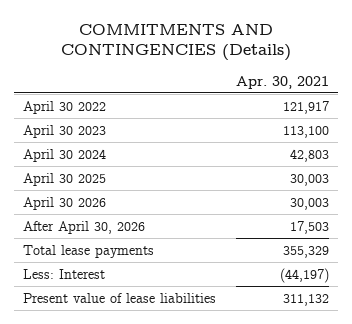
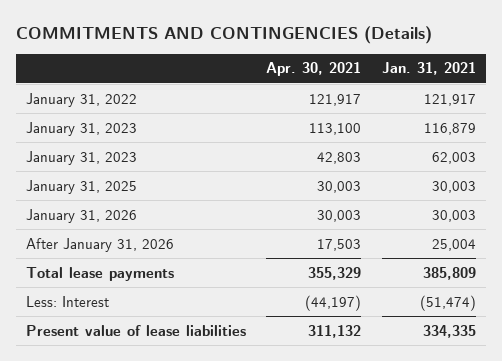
none -> [381,62,476,76] Jan. 31, 2021
[23,100,107,114] April 30 2022 -> [25,92,137,107] January 31, 2022
[23,124,107,138] April 30 2023 -> [25,121,137,136] January 31, 2023
[23,148,107,162] April 30 2024 -> [25,150,137,165] January 31, 2023
[23,172,107,186] April 30 2025 -> [25,179,137,194] January 31, 2025
[23,196,107,210] April 30 2026 -> [25,208,137,223] January 31, 2026
[23,220,146,234] After April 30, 2026 -> [25,237,174,252] After January 31, 2026

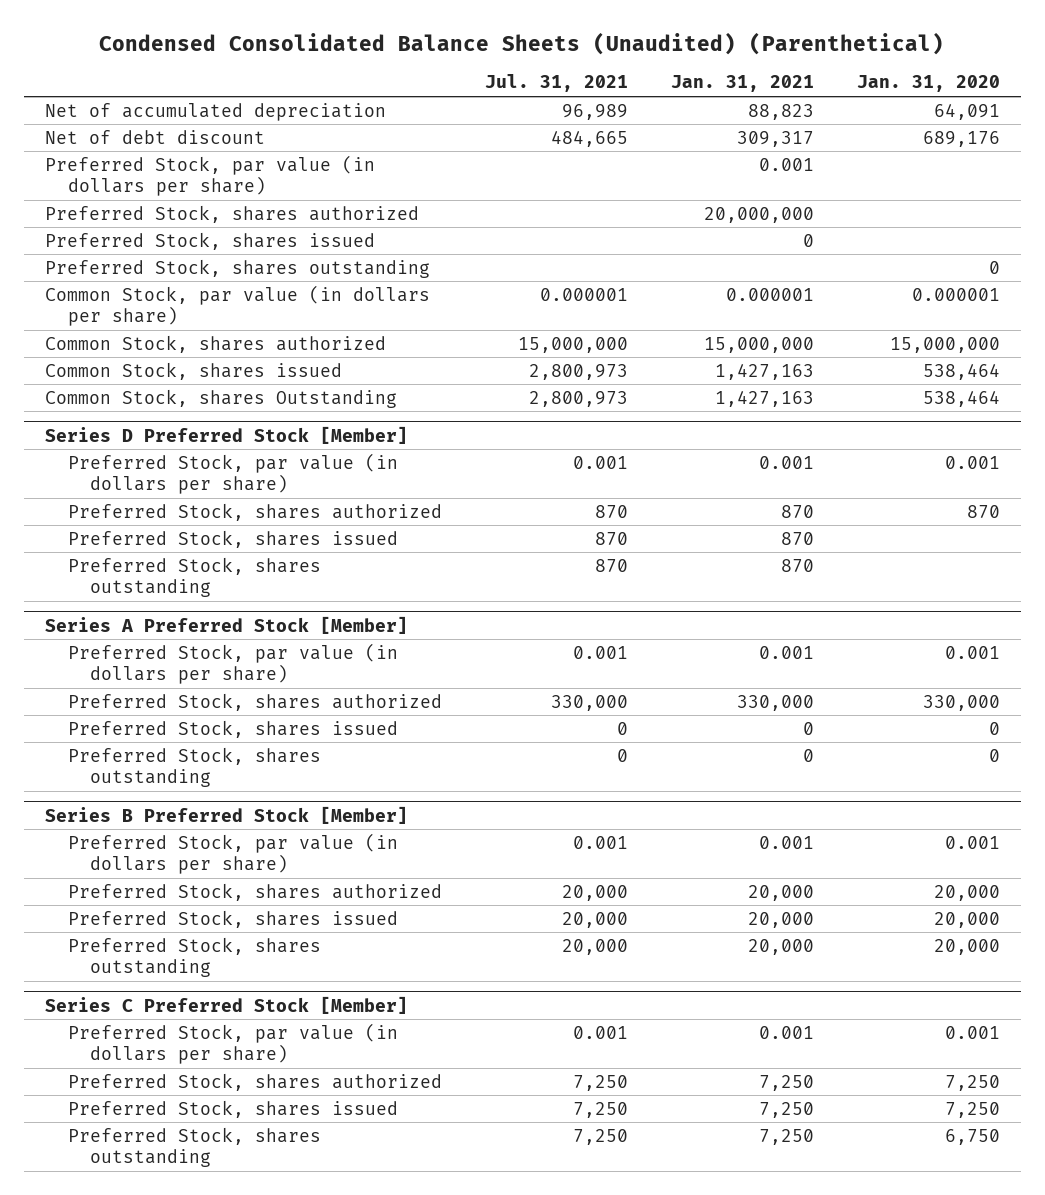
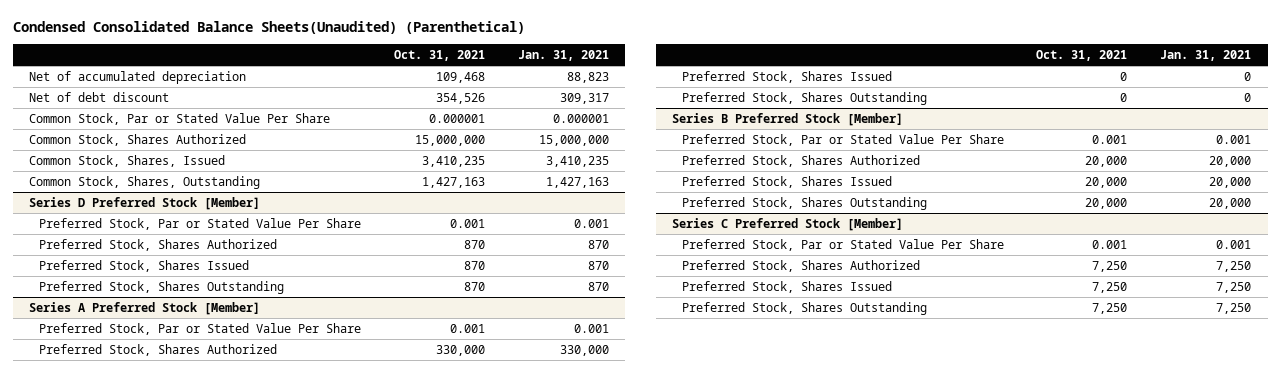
[99,31,945,55] Condensed Consolidated Balance Sheets (Unaudited) (Parenthetical) -> [12,20,525,34] Condensed Consolidated Balance Sheets(Unaudited) (Parenthetical)
[484,74,628,93] Jul. 31, 2021 -> none
[856,75,1000,93] Jan. 31, 2020 -> none
none -> [393,49,485,61] Oct. 31, 2021
[45,154,376,197] Preferred Stock, par value (in dollars per share) -> none
[45,204,420,223] Preferred Stock, shares authorized -> none
[45,231,376,250] Preferred Stock, shares issued -> none
[45,258,431,278] Preferred Stock, shares outstanding -> none
[45,284,431,327] Common Stock, par value (in dollars per share) -> [29,112,331,125] Common Stock, Par or Stated Value Per Share
[45,334,387,353] Common Stock, shares authorized -> [29,133,247,146] Common Stock, Shares Authorized
[45,361,343,380] Common Stock, shares issued -> [29,154,226,167] Common Stock, Shares, Issued
[714,362,814,380] 1,427,163 -> [545,155,609,167] 3,410,235
[45,388,398,408] Common Stock, shares Outstanding -> [29,175,261,189] Common Stock, Shares, Outstanding
[67,452,398,495] Preferred Stock, par value (in dollars per share) -> [38,217,361,230] Preferred Stock, Par or Stated Value Per Share
[67,502,442,521] Preferred Stock, shares authorized -> [38,238,277,251] Preferred Stock, Shares Authorized
[67,529,398,548] Preferred Stock, shares issued -> [38,259,249,272] Preferred Stock, Shares Issued
[67,556,321,598] Preferred Stock, shares outstanding -> [38,280,284,294] Preferred Stock, Shares Outstanding
[67,642,398,685] Preferred Stock, par value (in dollars per share) -> [38,322,361,335] Preferred Stock, Par or Stated Value Per Share
[67,692,442,711] Preferred Stock, shares authorized -> [38,343,277,356] Preferred Stock, Shares Authorized
[67,719,398,738] Preferred Stock, shares issued -> [681,70,892,83] Preferred Stock, Shares Issued
[67,746,321,788] Preferred Stock, shares outstanding -> [681,91,927,105] Preferred Stock, Shares Outstanding
[67,832,398,875] Preferred Stock, par value (in dollars per share) -> [681,133,1004,146] Preferred Stock, Par or Stated Value Per Share
[67,882,442,901] Preferred Stock, shares authorized -> [681,154,920,167] Preferred Stock, Shares Authorized
[67,909,398,928] Preferred Stock, shares issued -> [681,175,892,188] Preferred Stock, Shares Issued
[67,936,321,978] Preferred Stock, shares outstanding -> [681,196,927,210] Preferred Stock, Shares Outstanding
[67,1022,398,1065] Preferred Stock, par value (in dollars per share) -> [681,238,1004,251] Preferred Stock, Par or Stated Value Per Share
[67,1072,442,1091] Preferred Stock, shares authorized -> [681,259,920,272] Preferred Stock, Shares Authorized
[67,1099,398,1118] Preferred Stock, shares issued -> [681,280,892,293] Preferred Stock, Shares Issued
[67,1126,321,1168] Preferred Stock, shares outstanding -> [681,301,927,315] Preferred Stock, Shares Outstanding

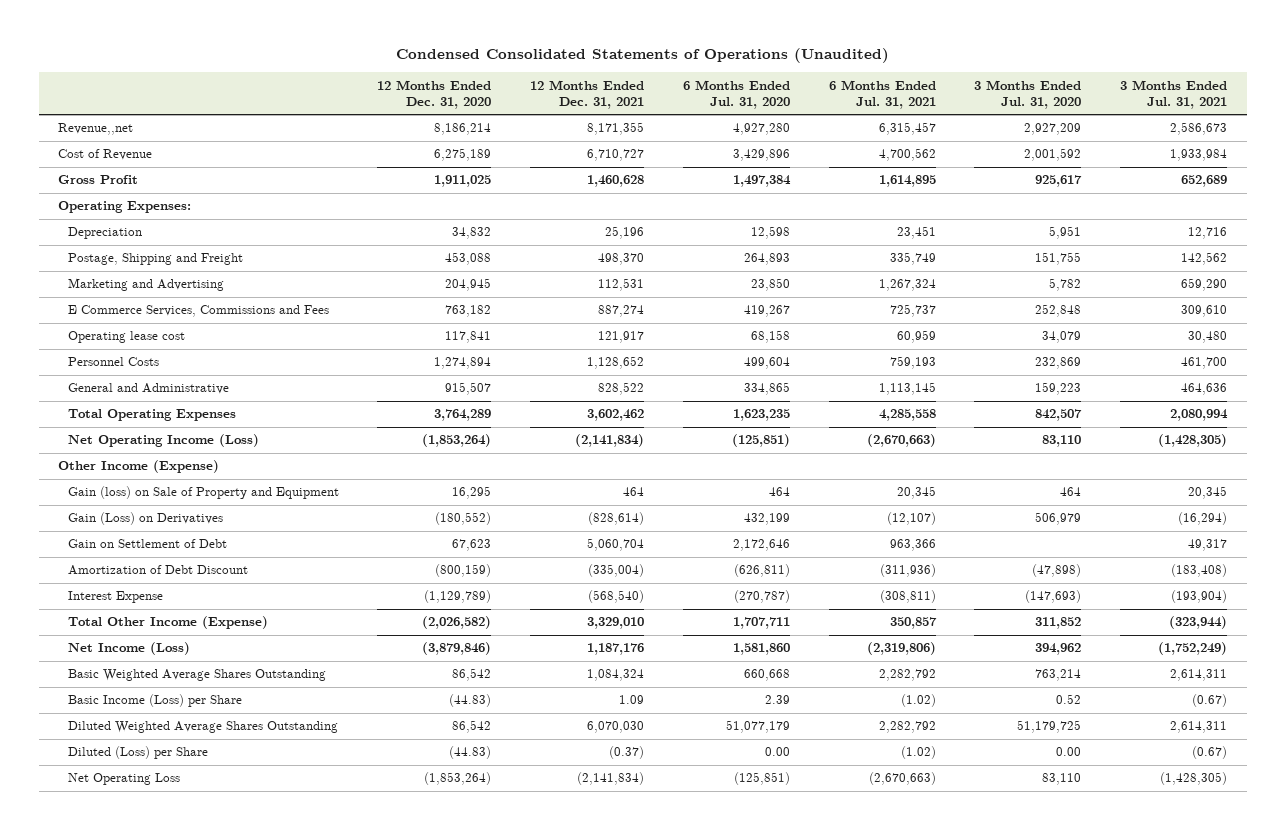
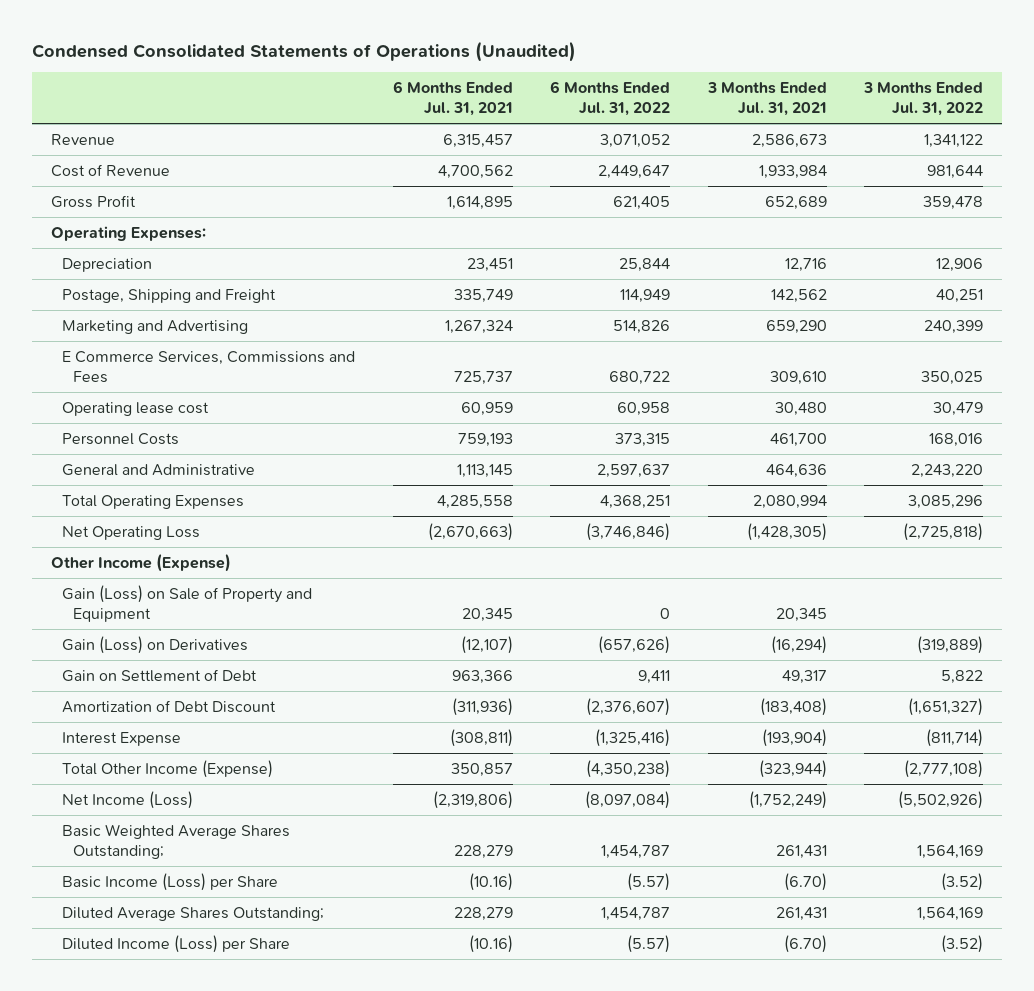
[377,79,492,109] 12 Months Ended Dec. 31, 2020 -> none
[530,79,645,109] 12 Months Ended Dec. 31, 2021 -> none
[682,79,790,109] 6 Months Ended Jul. 31, 2020 -> none
[974,79,1082,109] 3 Months Ended Jul. 31, 2020 -> none
none -> [550,81,671,117] 6 Months Ended Jul. 31, 2022
none -> [863,82,984,117] 3 Months Ended Jul. 31, 2022
[58,123,134,136] Revenue,,net -> [50,133,115,145] Revenue
[67,434,259,448] Net Operating Income (Loss) -> none
[67,773,180,786] Net Operating Loss -> [62,525,201,540] Net Operating Loss
[67,486,339,500] Gain (loss) on Sale of Property and Equipment -> [62,584,313,622] Gain (Loss) on Sale of Property and Equipment
[67,669,326,682] Basic Weighted Average Shares Outstanding -> [62,823,291,859] Basic Weighted Average Shares Outstanding;
[878,669,936,682] 2,282,792 -> [453,844,513,859] 228,279
[1170,669,1228,682] 2,614,311 -> [775,844,827,859] 261,431
[900,694,936,708] (1.02) -> [468,872,513,891] (10.16)
[1192,694,1228,708] (0.67) -> [783,872,827,891] (6.70)
[67,721,338,734] Diluted Weighted Average Shares Outstanding -> [62,906,325,921] Diluted Average Shares Outstanding;
[878,721,936,734] 2,282,792 -> [453,906,513,921] 228,279
[1170,721,1228,734] 2,614,311 -> [775,906,827,921] 261,431
[67,746,208,760] Diluted (Loss) per Share -> [62,934,291,953] Diluted Income (Loss) per Share
[900,746,936,760] (1.02) -> [468,934,513,953] (10.16)
[1192,746,1228,760] (0.67) -> [783,934,827,953] (6.70)

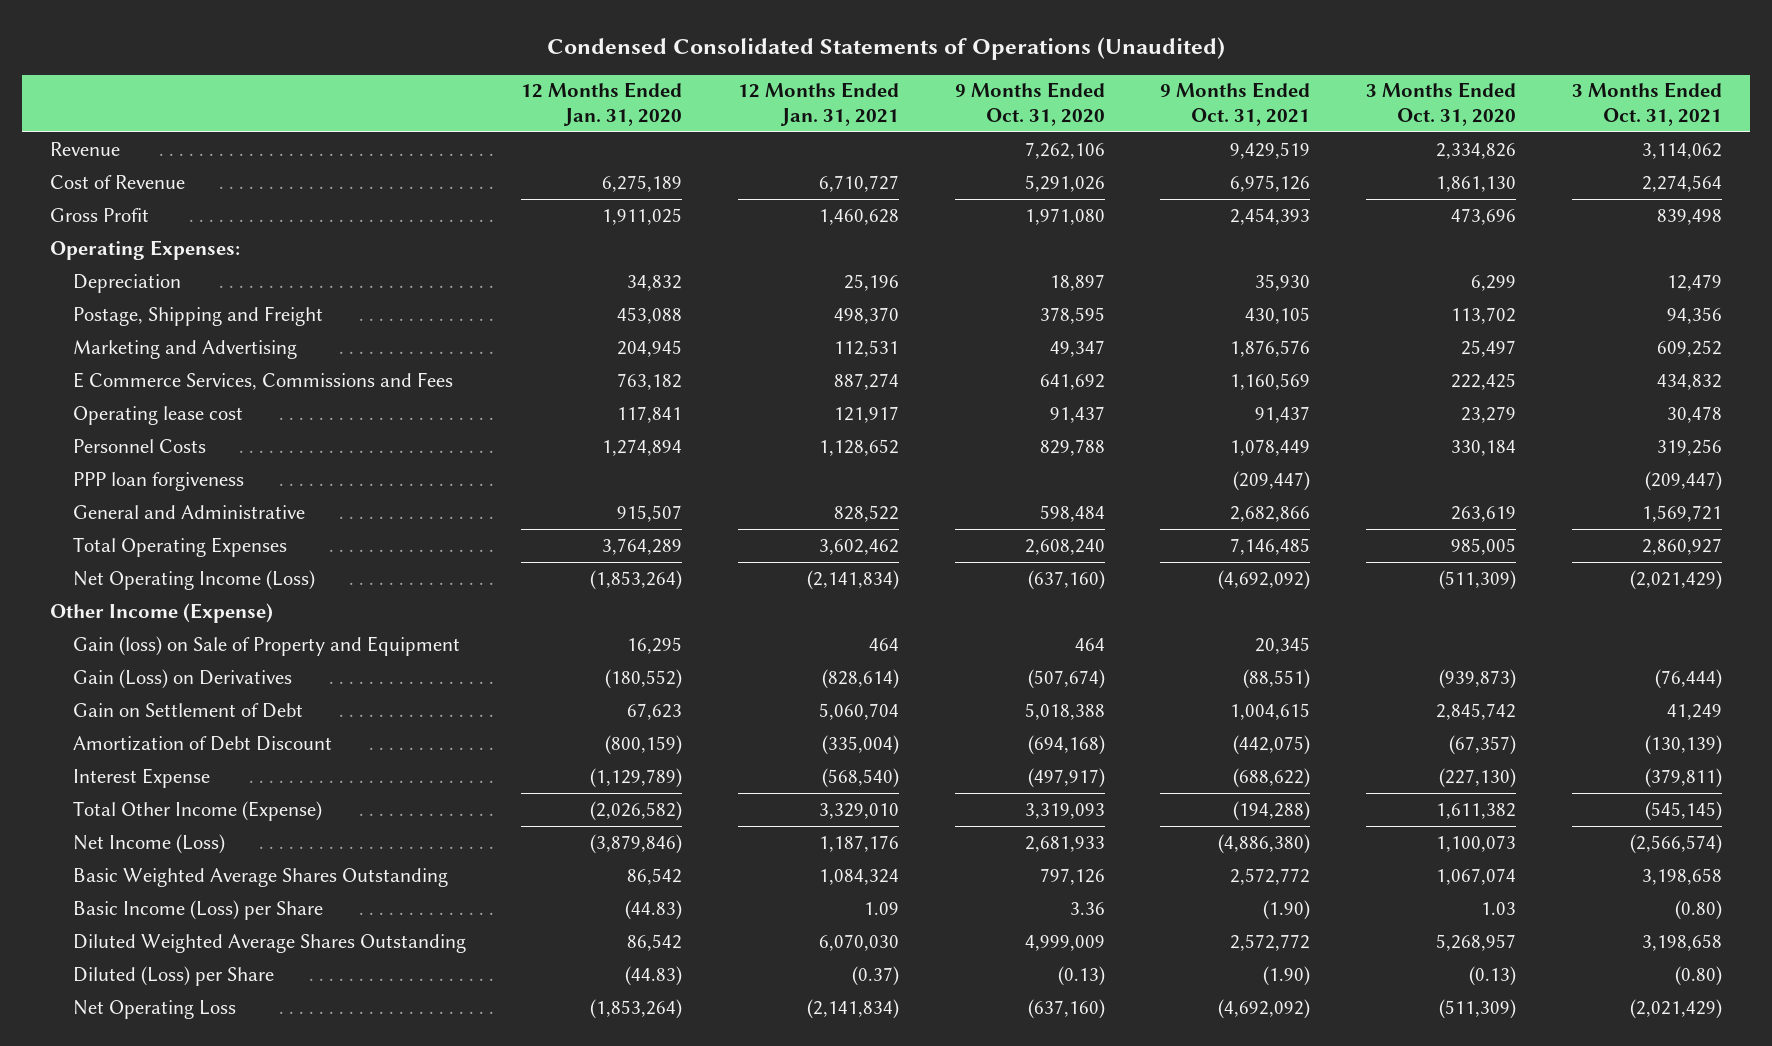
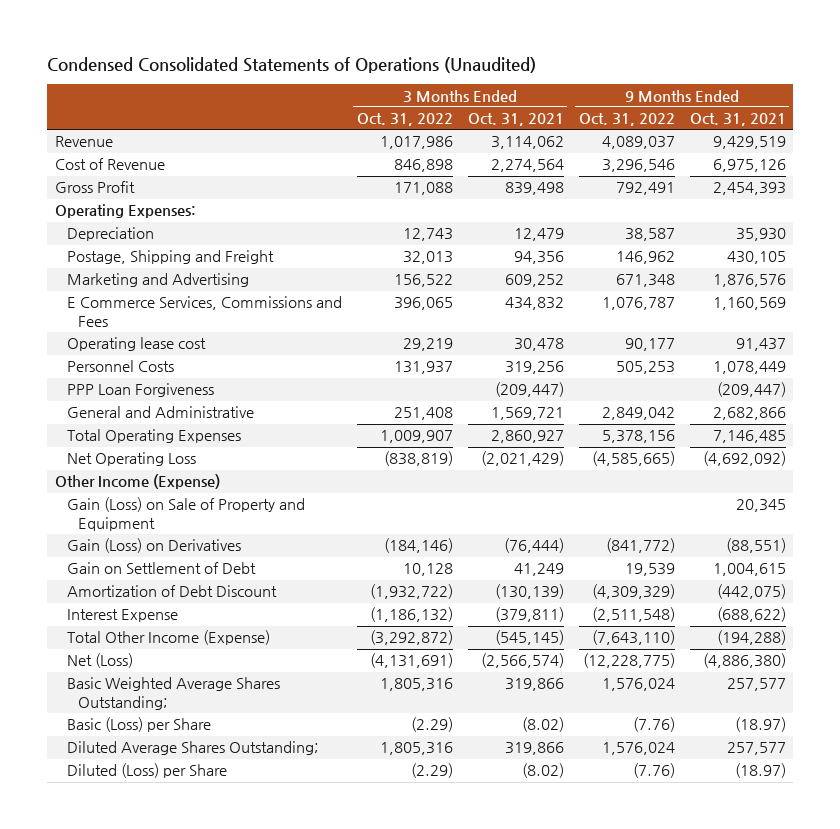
[521,82,683,127] 12 Months Ended Jan. 31, 2020 -> none
[738,82,900,127] 12 Months Ended Jan. 31, 2021 -> none
[954,82,1105,127] 9 Months Ended Oct. 31, 2020 -> none
[1366,82,1517,127] 3 Months Ended Oct. 31, 2020 -> none
none -> [356,113,453,127] Oct. 31, 2022
none -> [578,113,675,127] Oct. 31, 2022
[72,471,244,491] PPP loan forgiveness -> [66,383,214,398] PPP Loan Forgiveness
[72,569,315,590] Net Operating Income (Loss) -> none
[72,999,236,1019] Net Operating Loss -> [66,452,196,467] Net Operating Loss
[72,635,460,656] Gain (loss) on Sale of Property and Equipment -> [66,497,305,531] Gain (Loss) on Sale of Property and Equipment
[72,833,225,854] Net Income (Loss) -> [66,653,133,669] Net (Loss)
[72,867,448,887] Basic Weighted Average Shares Outstanding -> [66,677,280,710] Basic Weighted Average Shares Outstanding;
[1230,867,1311,885] 2,572,772 -> [726,678,786,692] 257,577
[1641,867,1722,885] 3,198,658 -> [504,678,564,692] 319,866
[72,899,323,920] Basic Income (Loss) per Share -> [66,717,211,733] Basic (Loss) per Share
[1263,899,1311,920] (1.90) -> [734,717,786,733] (18.97)
[1674,899,1722,920] (0.80) -> [521,717,564,733] (8.02)
[72,933,466,953] Diluted Weighted Average Shares Outstanding -> [66,741,319,756] Diluted Average Shares Outstanding;
[1230,933,1311,951] 2,572,772 -> [726,742,786,756] 257,577
[1641,933,1722,951] 3,198,658 -> [504,742,564,756] 319,866
[1263,965,1311,986] (1.90) -> [734,763,786,779] (18.97)
[1674,965,1722,986] (0.80) -> [521,763,564,779] (8.02)

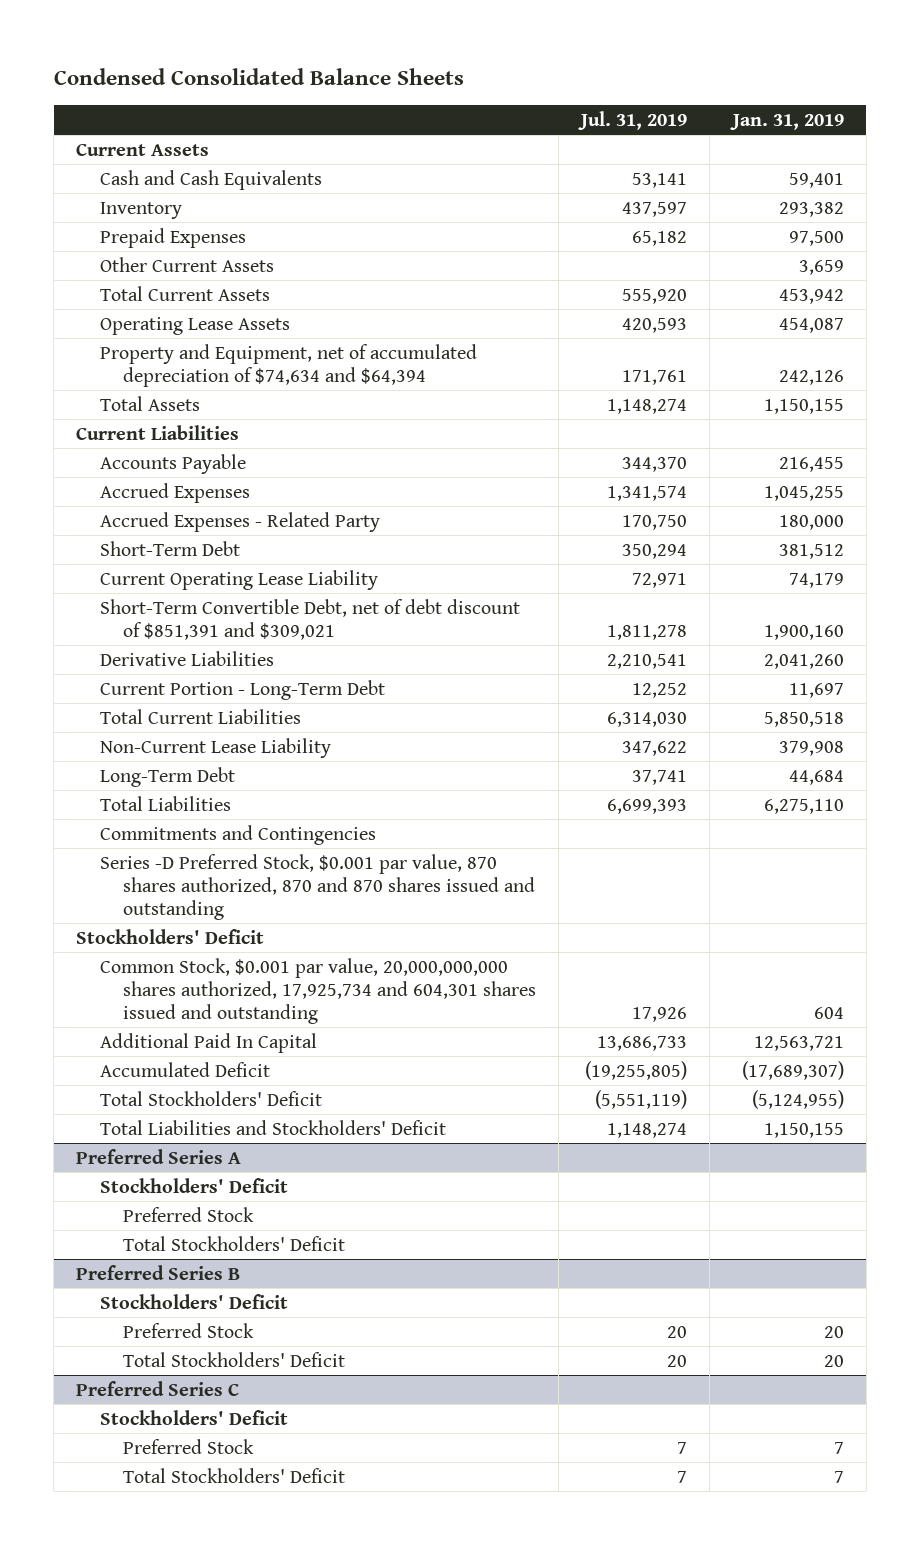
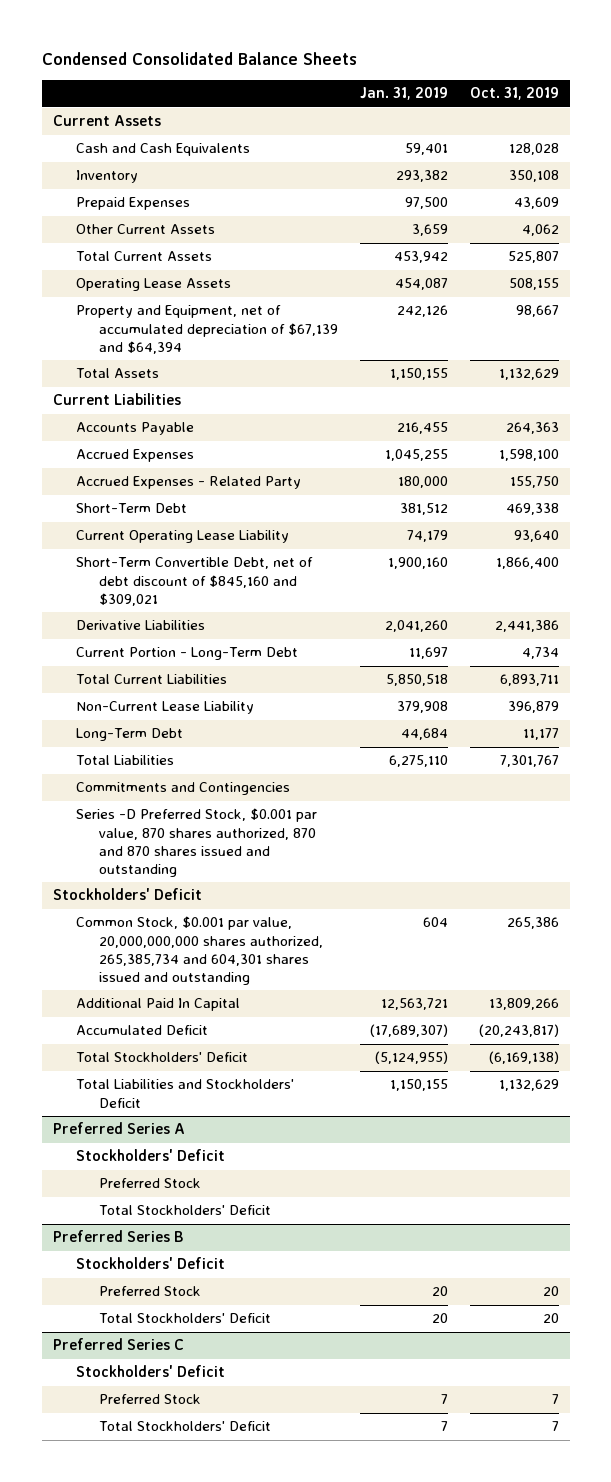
[578,110,688,130] Jul. 31, 2019 -> none
none -> [469,87,559,101] Oct. 31, 2019
[99,343,477,387] Property and Equipment, net of accumulated depreciation of $74,634 and $64,394 -> [75,305,338,354] Property and Equipment, net of accumulated depreciation of $67,139 and $64,394
[99,598,520,640] Short-Term Convertible Debt, net of debt discount of $851,391 and $309,021 -> [75,557,313,606] Short-Term Convertible Debt, net of debt discount of $845,160 and $309,021
[99,957,537,1025] Common Stock, $0.001 par value, 20,000,000,000 shares authorized, 17,925,734 and 604,301 shares issued and outstanding -> [75,916,323,985] Common Stock, $0.001 par value, 20,000,000,000 shares authorized, 265,385,734 and 604,301 shares issued and outstanding

